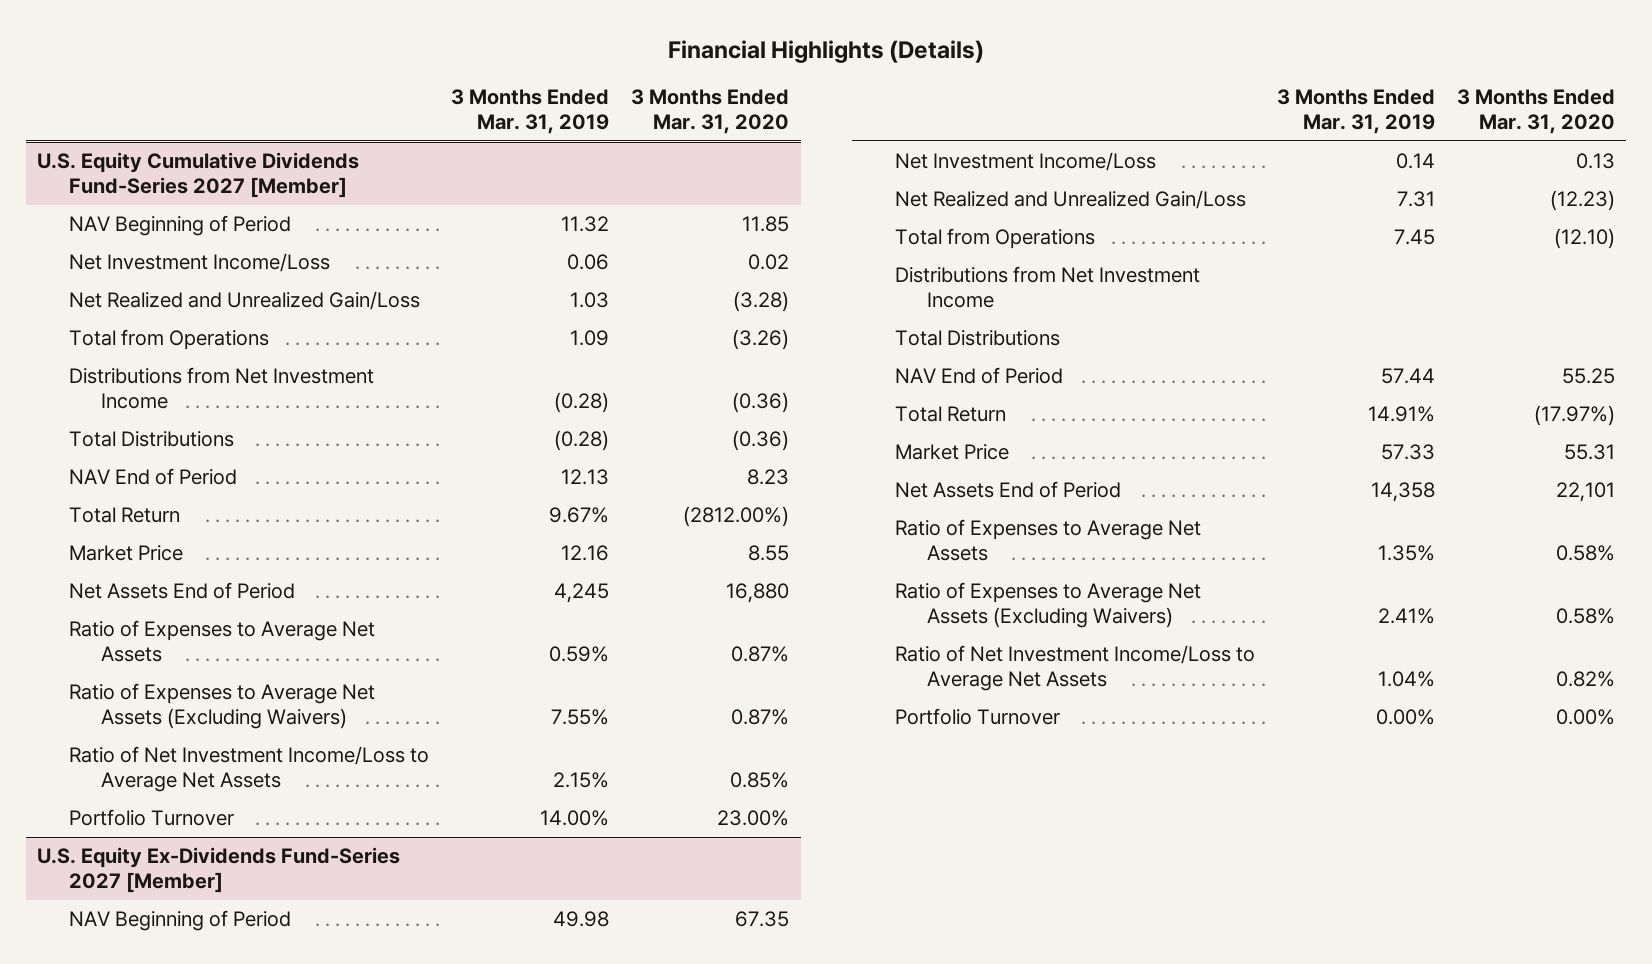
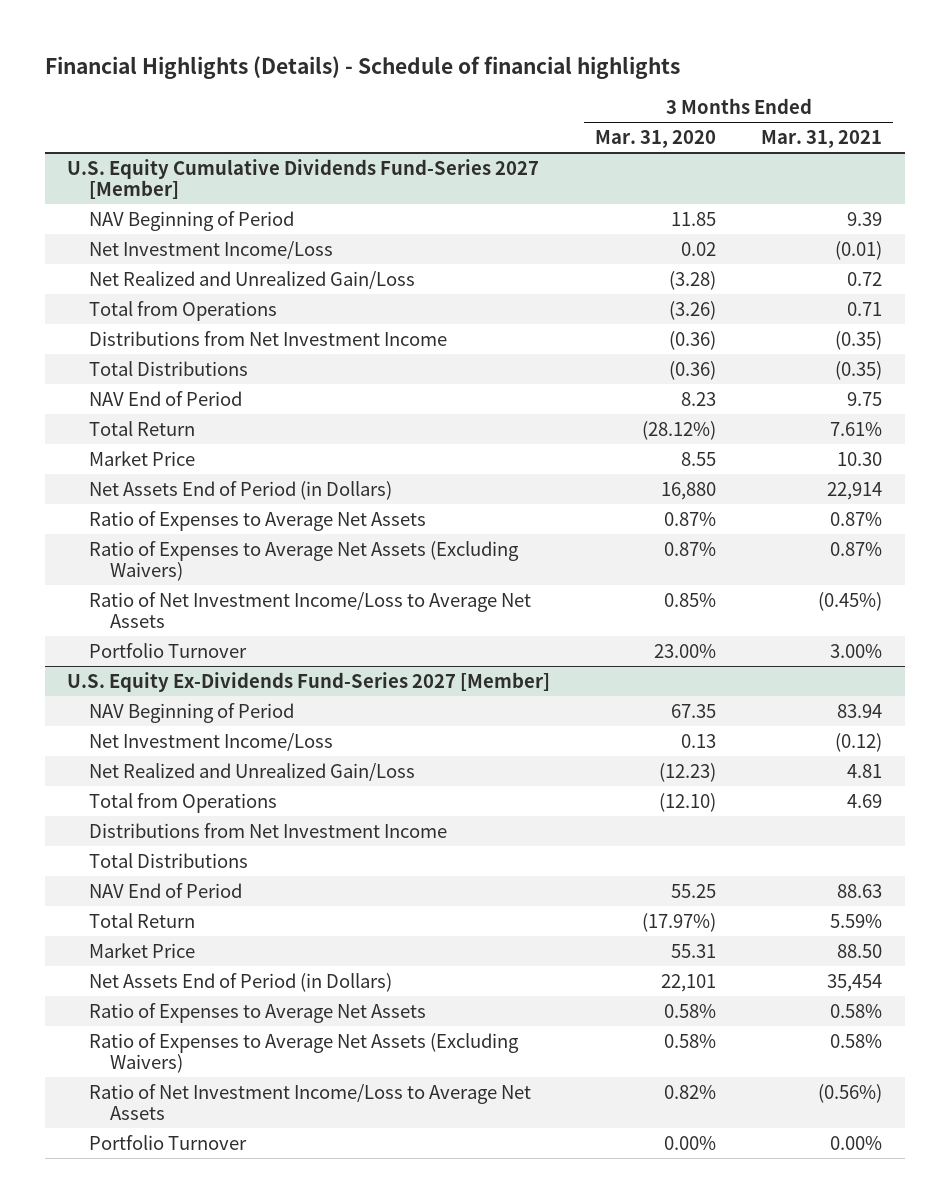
[668,39,985,63] Financial Highlights (Details) -> [45,55,681,79] Financial Highlights (Details) - Schedule of financial highlights
[451,89,610,135] 3 Months Ended Mar. 31, 2019 -> none
none -> [761,129,883,148] Mar. 31, 2021
[683,506,790,528] (2812.00%) -> [642,420,717,440] (28.12%)
[68,582,295,600] Net Assets End of Period -> [88,480,392,500] Net Assets End of Period (in Dollars)
[894,481,1121,499] Net Assets End of Period -> [88,972,392,992] Net Assets End of Period (in Dollars)

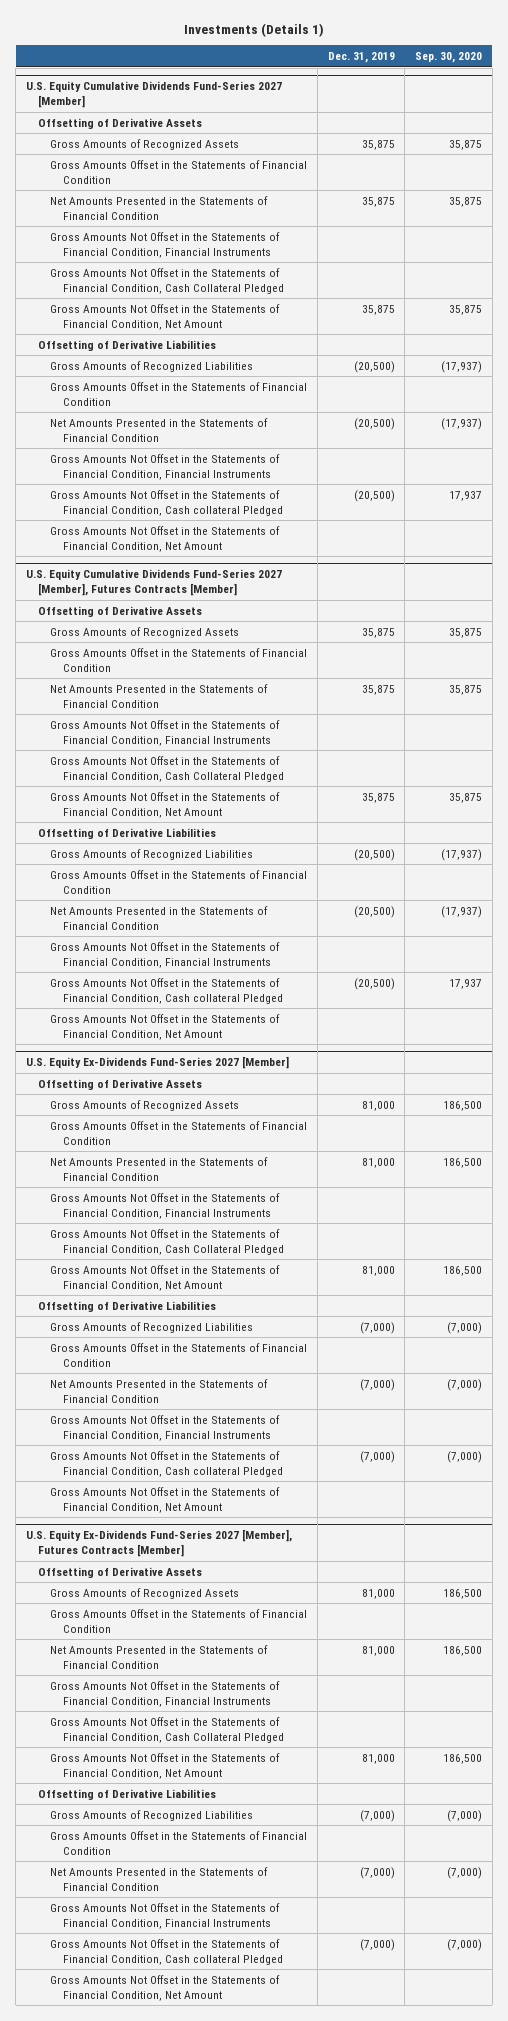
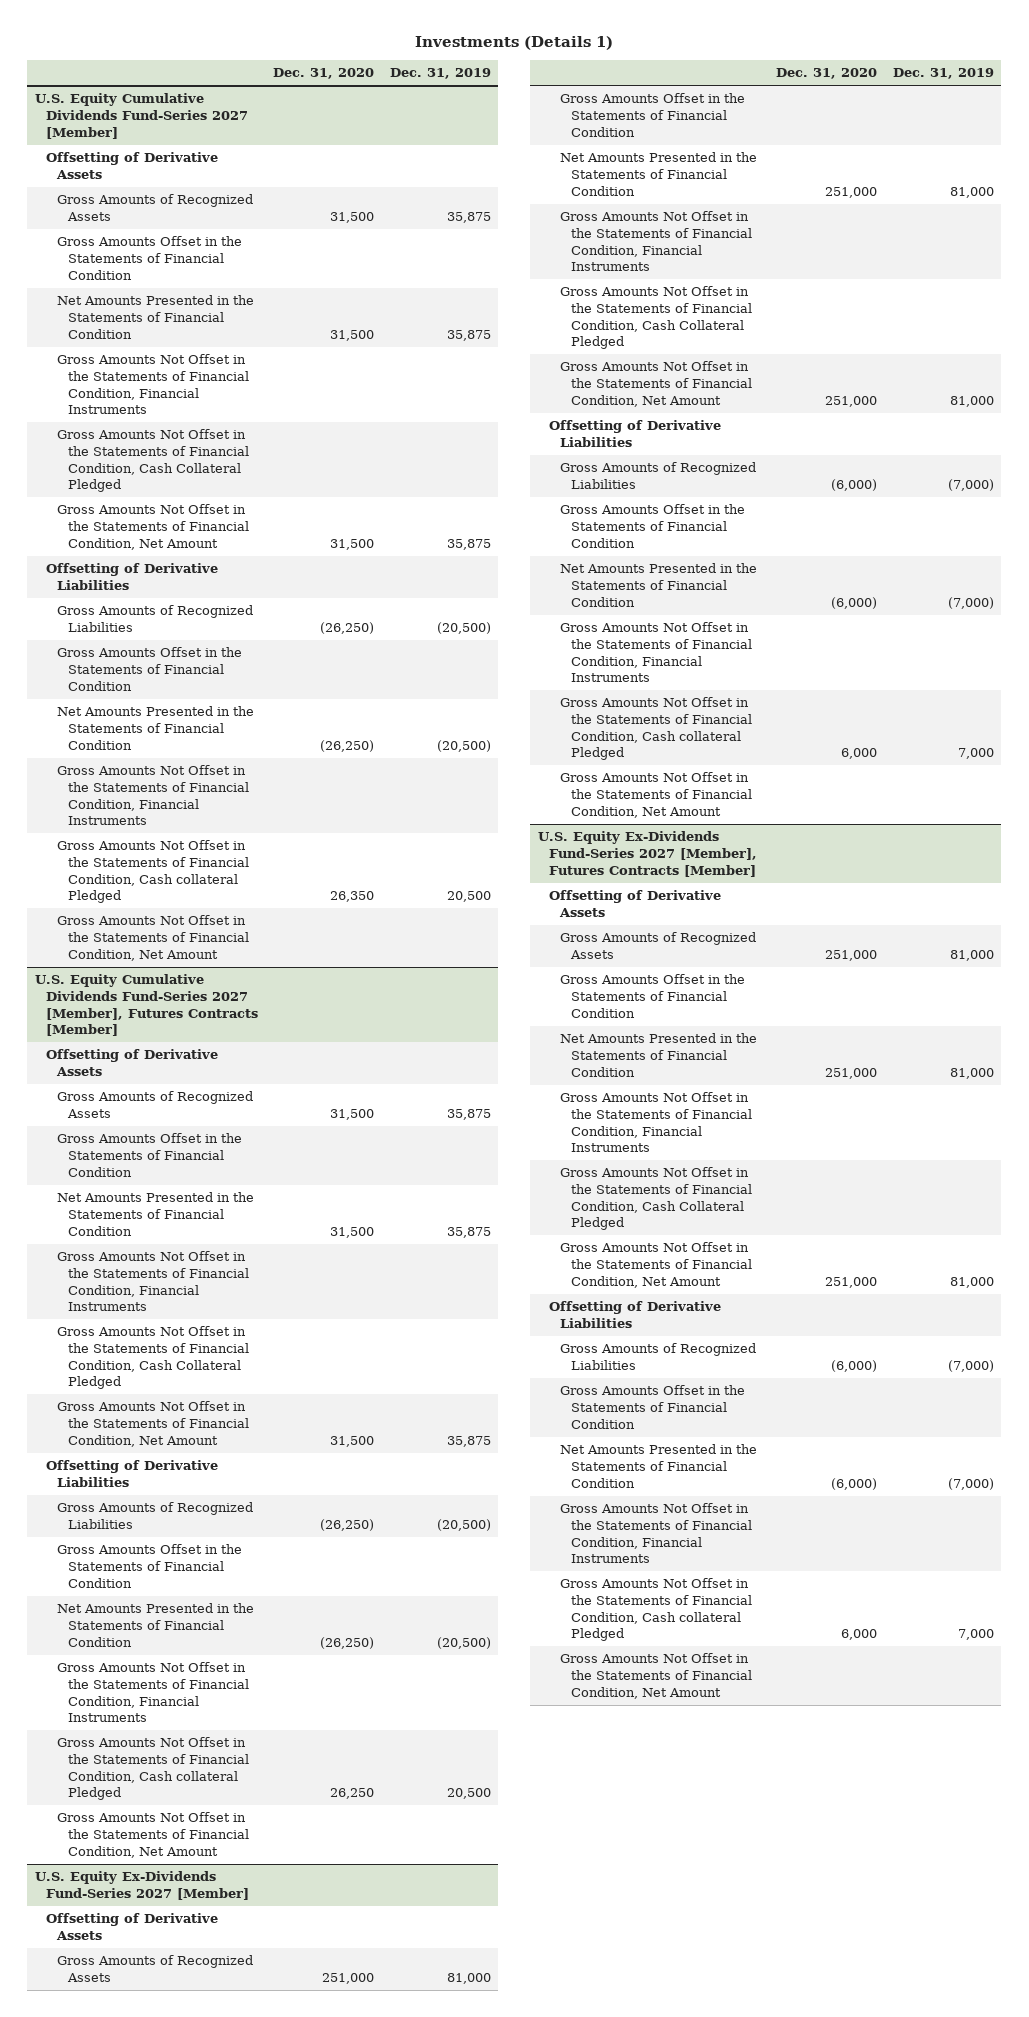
[415,51,483,63] Sep. 30, 2020 -> none
none -> [273,68,375,80] Dec. 31, 2020
[353,489,395,502] (20,500) -> [446,891,491,903] 20,500
[353,977,395,990] (20,500) -> [446,1788,491,1800] 20,500
[359,1450,395,1463] (7,000) -> [957,748,994,760] 7,000
[359,1938,395,1951] (7,000) -> [957,1629,994,1641] 7,000

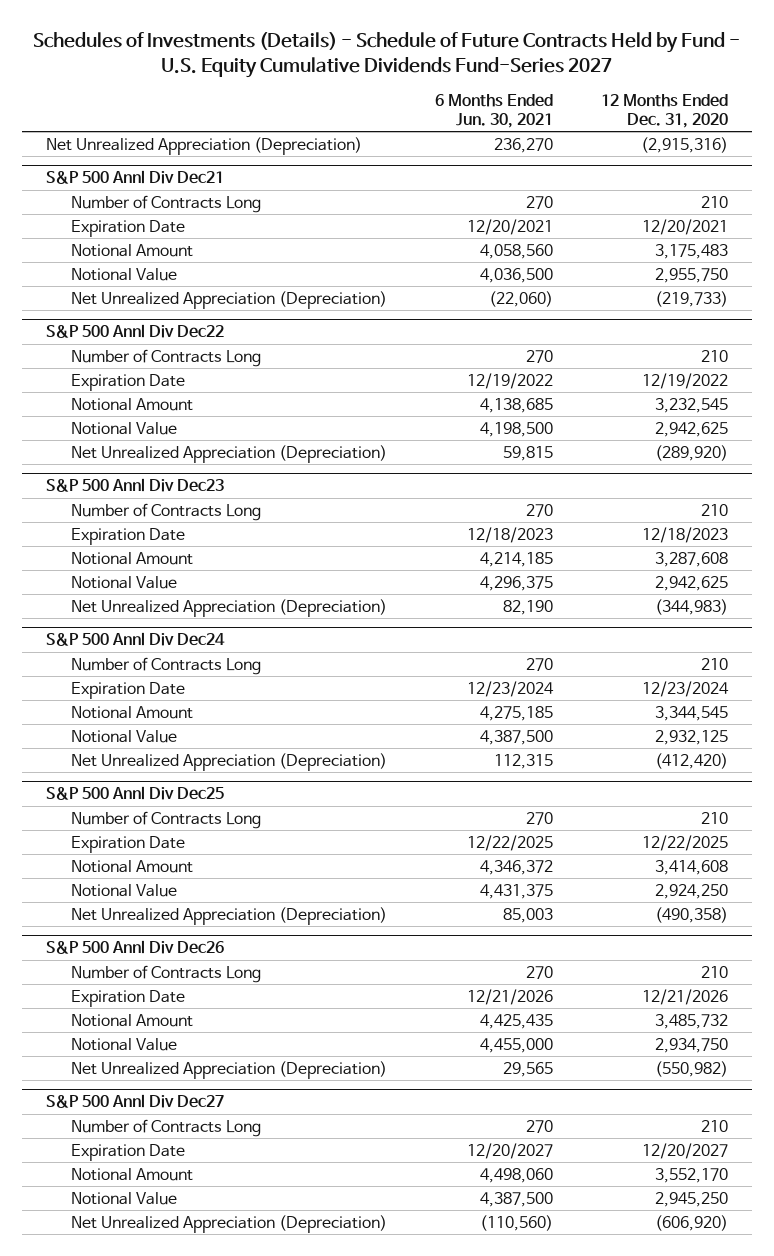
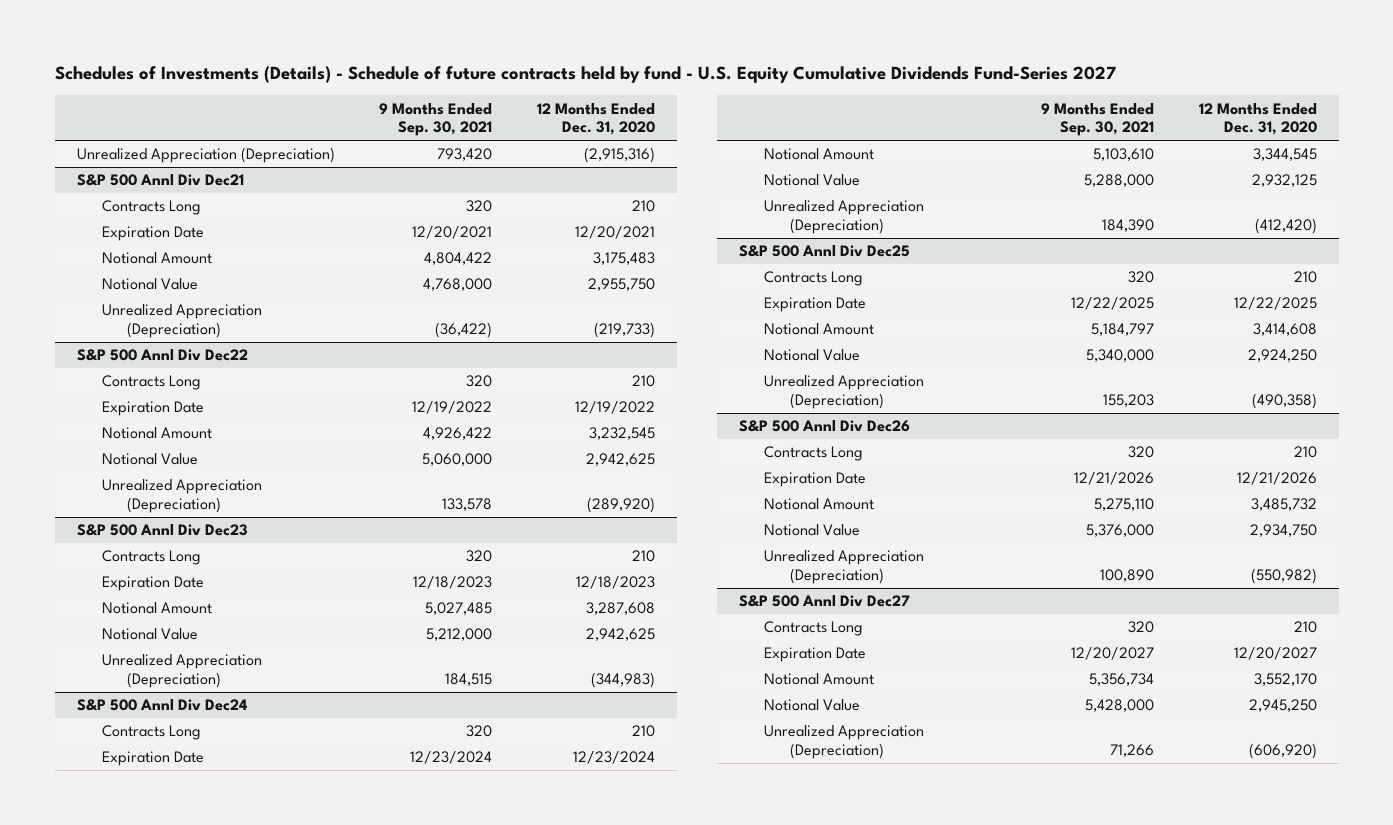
[33,32,741,79] Schedules of Investments (Details) - Schedule of Future Contracts Held by Fund - U.S. Equity Cumulative Dividends Fund-Series 2027 -> [54,66,1116,84] Schedules of Investments (Details) - Schedule of future contracts held by fund - U.S. Equity Cumulative Dividends Fund-Series 2027
[435,94,554,128] 6 Months Ended Jun. 30, 2021 -> none
none -> [379,102,493,137] 9 Months Ended Sep. 30, 2021
[46,137,363,156] Net Unrealized Appreciation (Depreciation) -> [76,147,335,164] Unrealized Appreciation (Depreciation)
[71,195,262,214] Number of Contracts Long -> [102,200,202,216] Contracts Long
[71,291,388,310] Net Unrealized Appreciation (Depreciation) -> [102,304,263,339] Unrealized Appreciation (Depreciation)
[71,349,262,368] Number of Contracts Long -> [102,375,202,391] Contracts Long
[71,445,388,464] Net Unrealized Appreciation (Depreciation) -> [102,479,263,514] Unrealized Appreciation (Depreciation)
[71,503,262,522] Number of Contracts Long -> [102,550,202,566] Contracts Long
[71,599,388,618] Net Unrealized Appreciation (Depreciation) -> [102,654,263,689] Unrealized Appreciation (Depreciation)
[71,657,262,676] Number of Contracts Long -> [102,725,202,741] Contracts Long
[71,753,388,772] Net Unrealized Appreciation (Depreciation) -> [764,200,925,235] Unrealized Appreciation (Depreciation)
[71,811,262,830] Number of Contracts Long -> [764,271,864,287] Contracts Long
[71,907,388,926] Net Unrealized Appreciation (Depreciation) -> [764,375,925,410] Unrealized Appreciation (Depreciation)
[71,965,262,984] Number of Contracts Long -> [764,446,864,462] Contracts Long
[71,1061,388,1080] Net Unrealized Appreciation (Depreciation) -> [764,550,925,585] Unrealized Appreciation (Depreciation)
[71,1119,262,1138] Number of Contracts Long -> [764,621,864,637] Contracts Long
[71,1215,388,1234] Net Unrealized Appreciation (Depreciation) -> [764,725,925,760] Unrealized Appreciation (Depreciation)

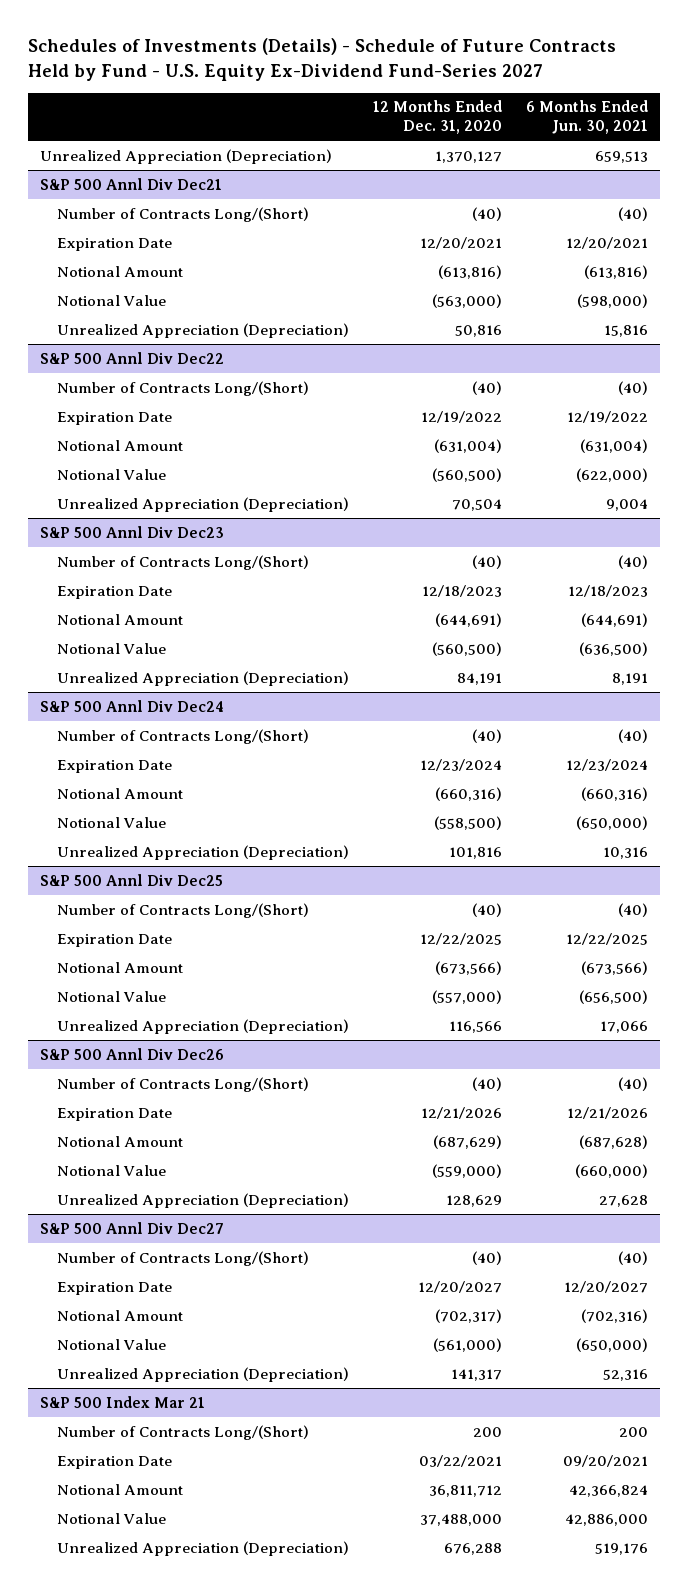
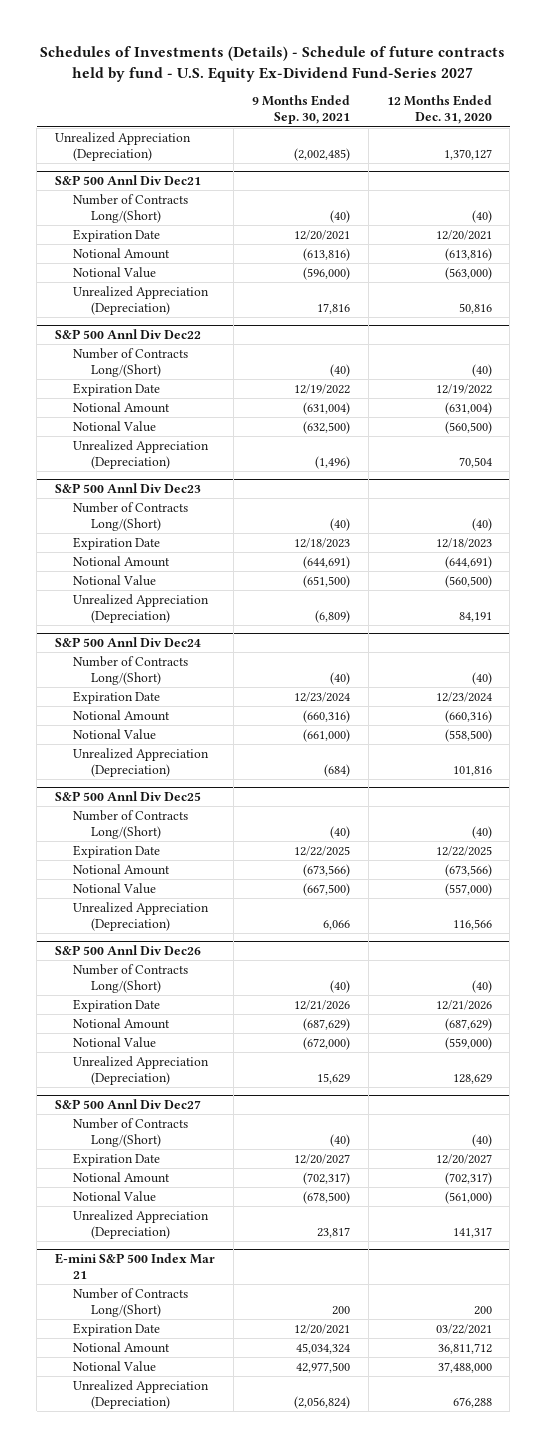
[28,38,617,81] Schedules of Investments (Details) - Schedule of Future Contracts Held by Fund - U.S. Equity Ex-Dividend Fund-Series 2027 -> [40,46,506,82] Schedules of Investments (Details) - Schedule of future contracts held by fund - U.S. Equity Ex-Dividend Fund-Series 2027
[525,100,648,135] 6 Months Ended Jun. 30, 2021 -> none
none -> [251,95,350,125] 9 Months Ended Sep. 30, 2021
[40,1395,206,1408] S&P 500 Index Mar 21 -> [54,1253,215,1280] E-mini S&P 500 Index Mar 21

